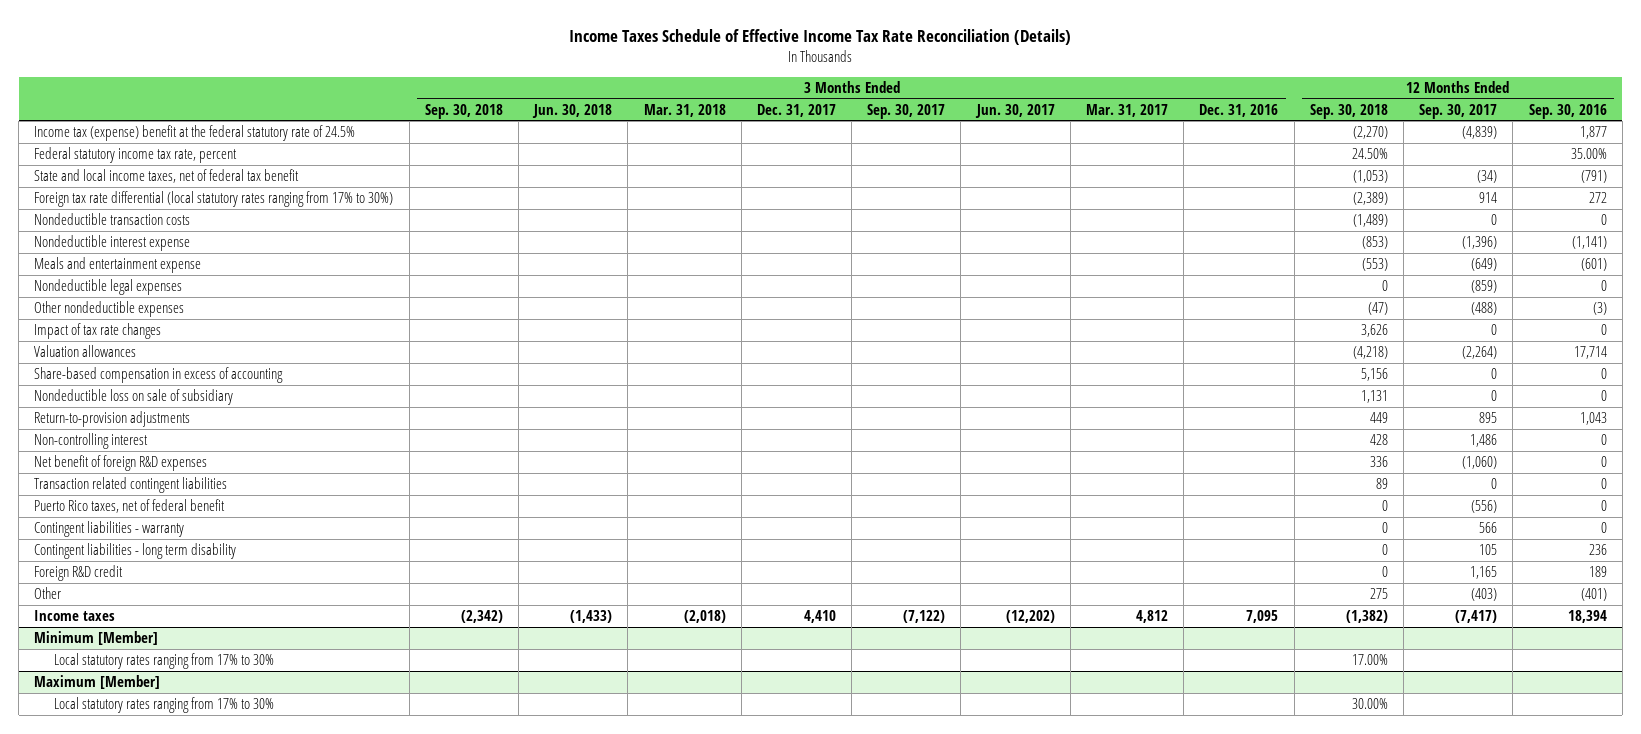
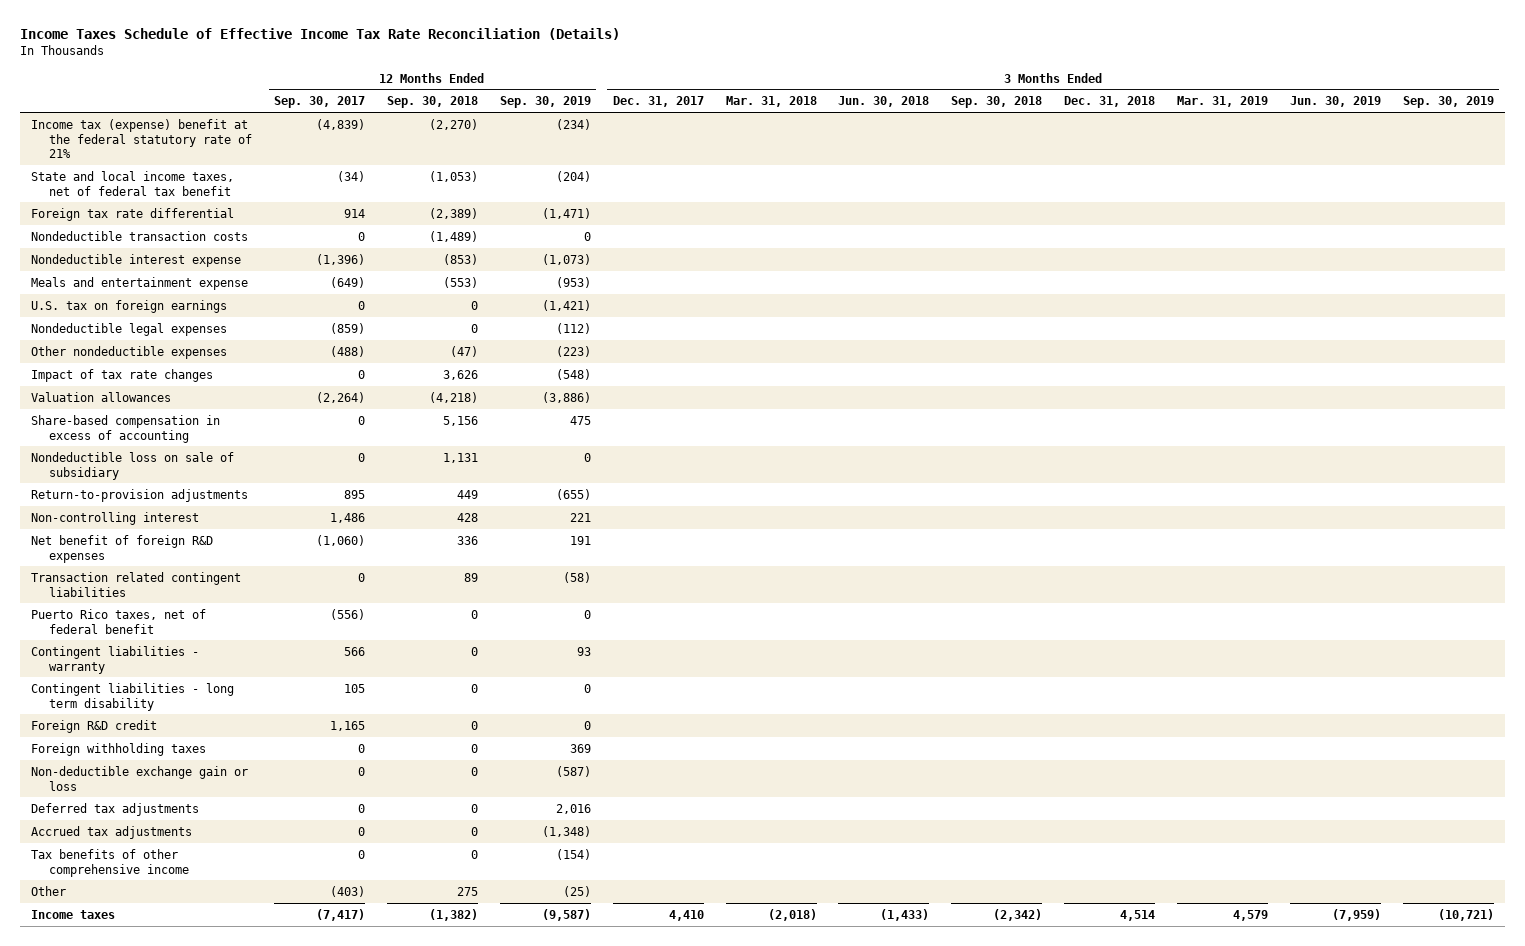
[867,103,946,119] Sep. 30, 2017 -> none
[974,103,1055,118] Jun. 30, 2017 -> none
[1086,103,1169,117] Mar. 31, 2017 -> none
[1199,103,1279,117] Dec. 31, 2016 -> none
[1528,103,1607,119] Sep. 30, 2016 -> none
none -> [499,96,591,109] Sep. 30, 2019
none -> [1064,96,1156,108] Dec. 31, 2018
none -> [1177,96,1269,108] Mar. 31, 2019
none -> [1290,96,1382,108] Jun. 30, 2019
none -> [1402,96,1494,109] Sep. 30, 2019
[34,147,238,164] Federal statutory income tax rate, percent -> none
[34,125,356,142] Income tax (expense) benefit at the federal statutory rate of 24.5% -> [31,118,253,159] Income tax (expense) benefit at the federal statutory rate of 21%
[34,191,394,208] Foreign tax rate differential (local statutory rates ranging from 17% to 30%) -> [31,207,235,221] Foreign tax rate differential
none -> [31,299,228,313] U.S. tax on foreign earnings
none -> [31,742,207,756] Foreign withholding taxes
none -> [31,765,249,791] Non-deductible exchange gain or loss
none -> [31,802,200,816] Deferred tax adjustments
none -> [31,825,193,839] Accrued tax adjustments
none -> [31,848,190,877] Tax benefits of other comprehensive income
[34,631,159,646] Minimum [Member] -> none
[54,653,275,670] Local statutory rates ranging from 17% to 30% -> none
[34,675,161,690] Maximum [Member] -> none
[54,697,275,714] Local statutory rates ranging from 17% to 30% -> none

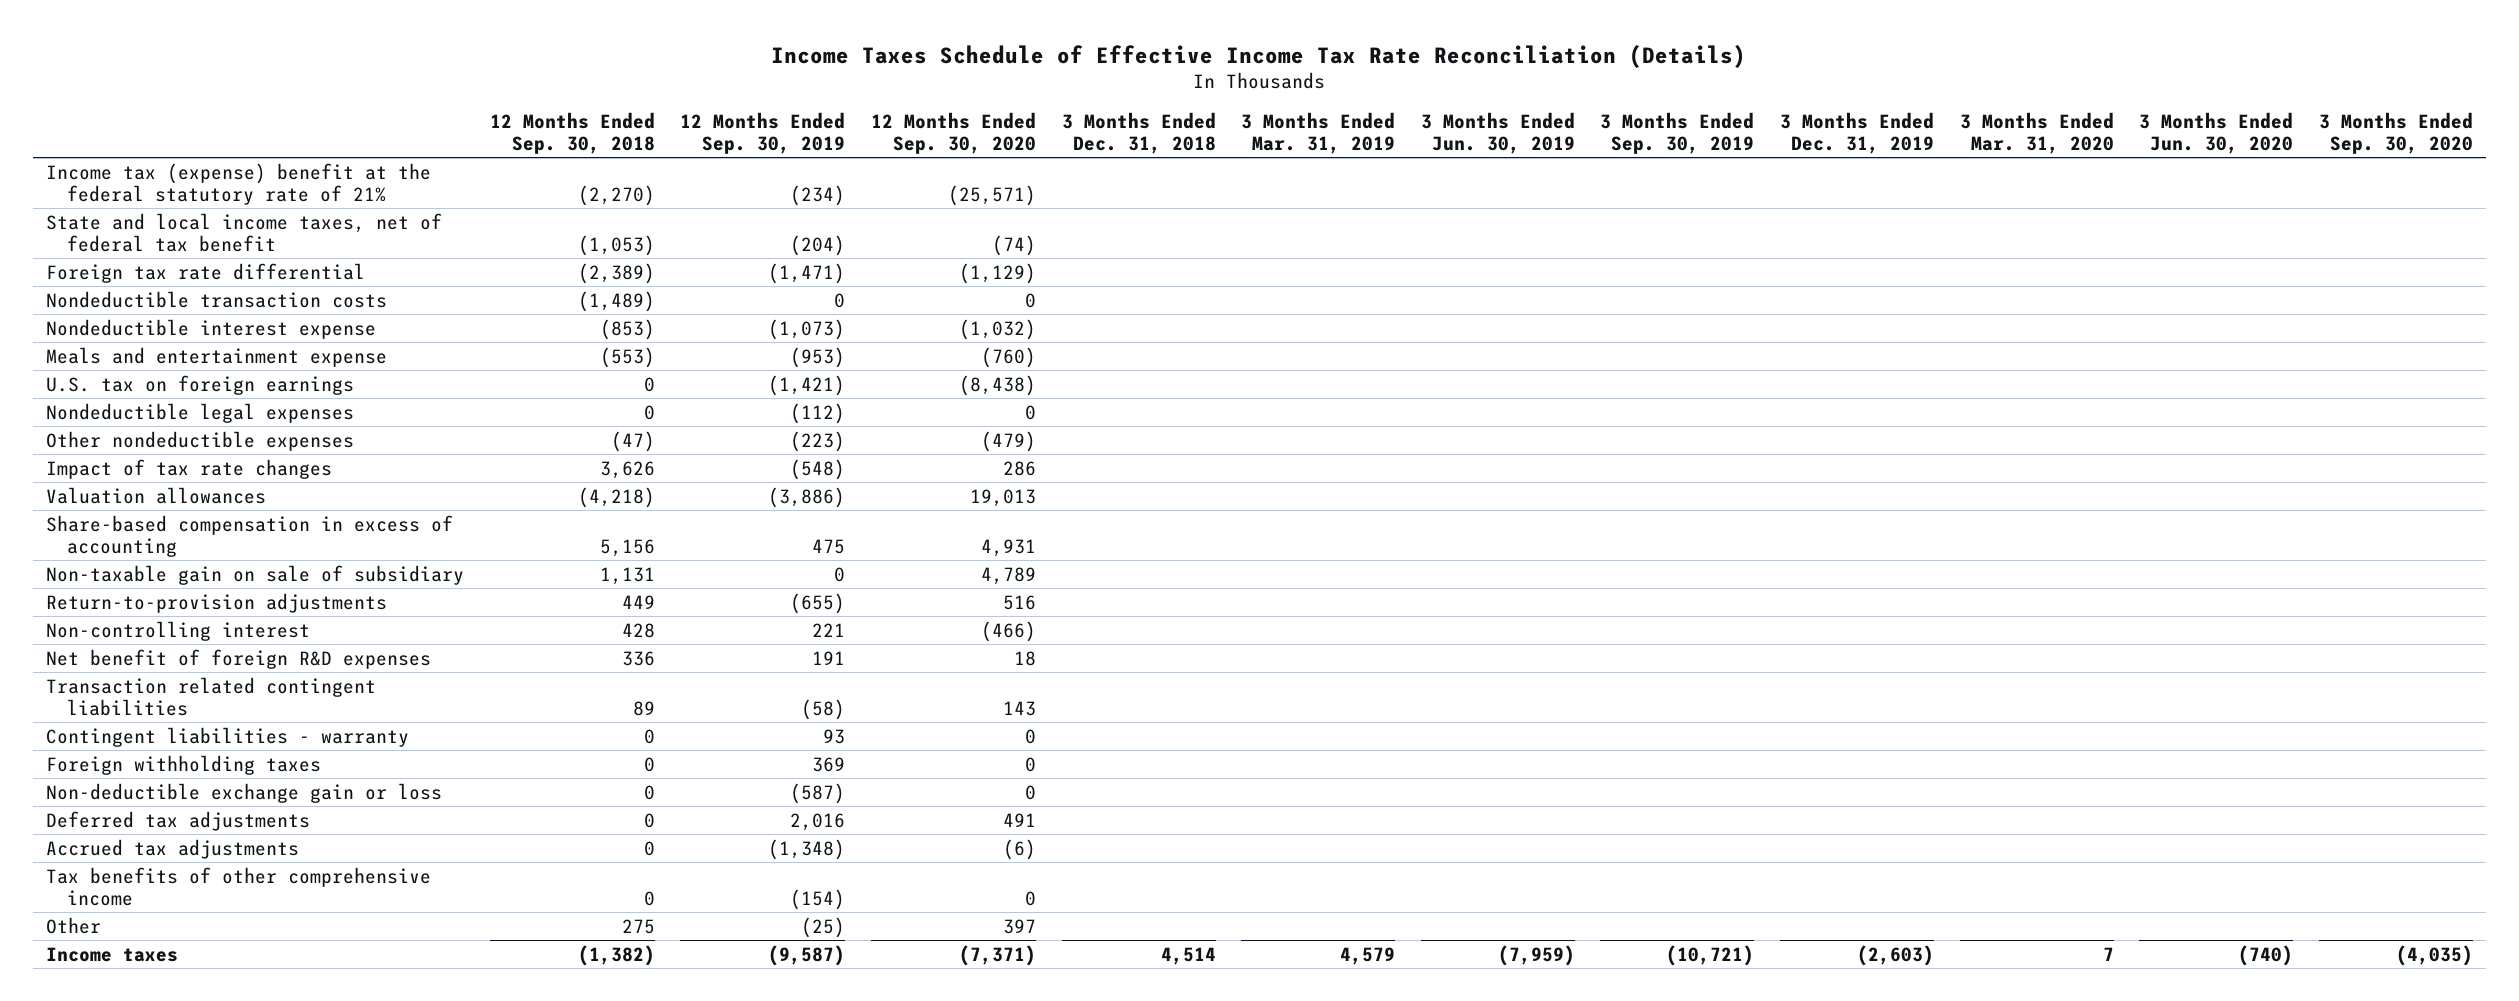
[274,96,366,109] Sep. 30, 2017 -> none
[612,96,704,108] Dec. 31, 2017 -> none
[725,96,817,108] Mar. 31, 2018 -> none
[838,96,930,108] Jun. 30, 2018 -> none
[951,96,1043,109] Sep. 30, 2018 -> none
none -> [870,112,1036,155] 12 Months Ended Sep. 30, 2020
none -> [1780,112,1935,155] 3 Months Ended Dec. 31, 2019
none -> [1959,112,2114,155] 3 Months Ended Mar. 31, 2020
none -> [2139,112,2294,155] 3 Months Ended Jun. 30, 2020
none -> [2319,112,2474,155] 3 Months Ended Sep. 30, 2020
[31,451,235,480] Nondeductible loss on sale of subsidiary -> [45,564,464,585] Non-taxable gain on sale of subsidiary
[31,608,207,634] Puerto Rico taxes, net of federal benefit -> none
[31,682,235,711] Contingent liabilities - long term disability -> none
[31,719,158,733] Foreign R&D credit -> none

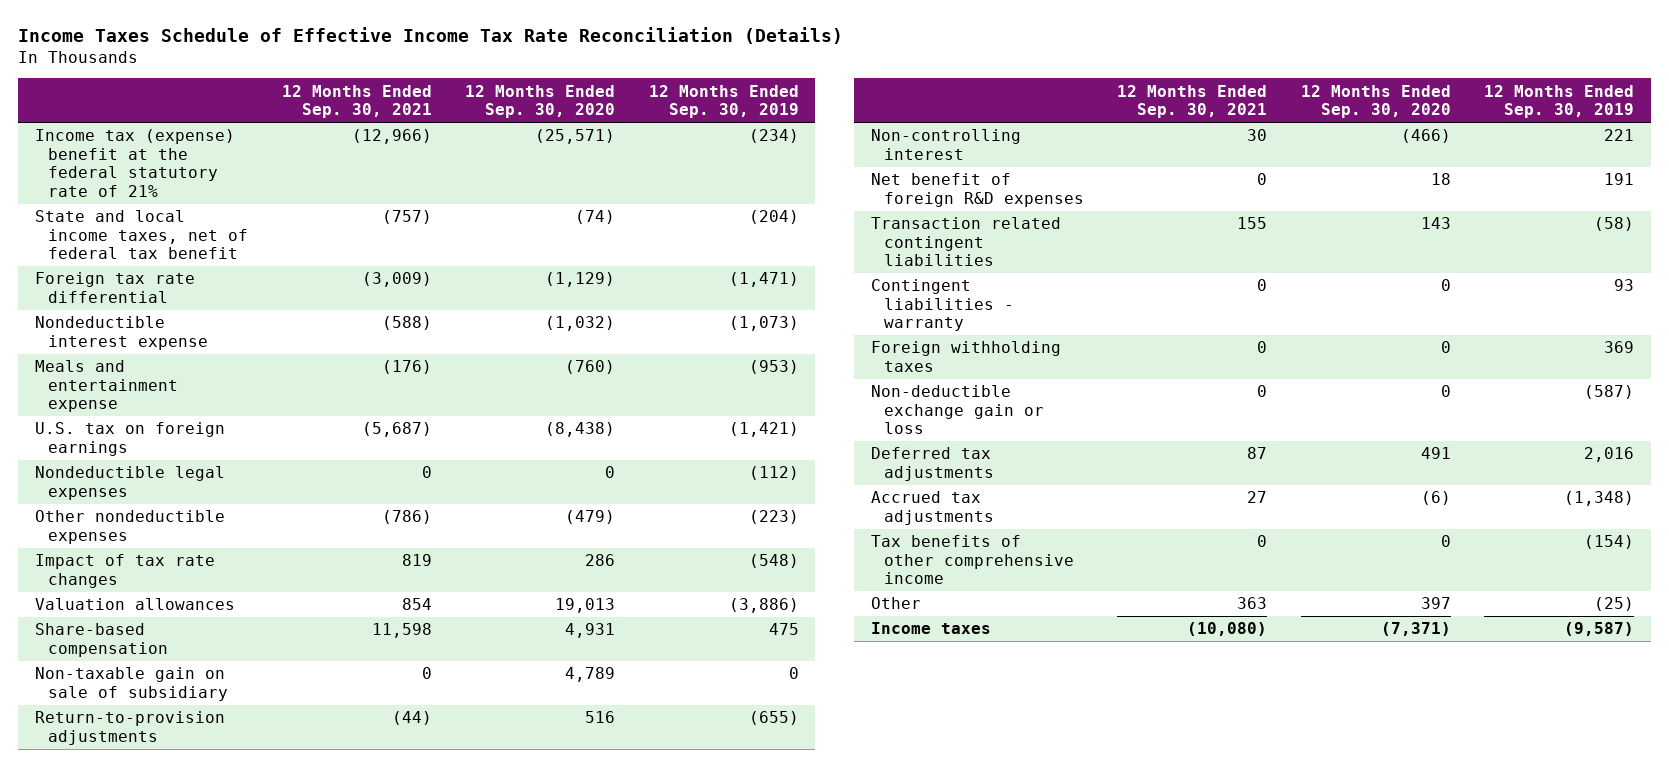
[489,112,655,155] 12 Months Ended Sep. 30, 2018 -> none
[1061,112,1216,155] 3 Months Ended Dec. 31, 2018 -> none
[1241,112,1396,155] 3 Months Ended Mar. 31, 2019 -> none
[1420,112,1575,155] 3 Months Ended Jun. 30, 2019 -> none
[1600,112,1755,155] 3 Months Ended Sep. 30, 2019 -> none
[1780,112,1935,155] 3 Months Ended Dec. 31, 2019 -> none
[1959,112,2114,155] 3 Months Ended Mar. 31, 2020 -> none
[2139,112,2294,155] 3 Months Ended Jun. 30, 2020 -> none
[2319,112,2474,155] 3 Months Ended Sep. 30, 2020 -> none
none -> [281,84,432,119] 12 Months Ended Sep. 30, 2021
[45,290,387,308] Nondeductible transaction costs -> none
[45,514,453,557] Share-based compensation in excess of accounting -> [34,623,169,657] Share-based compensation

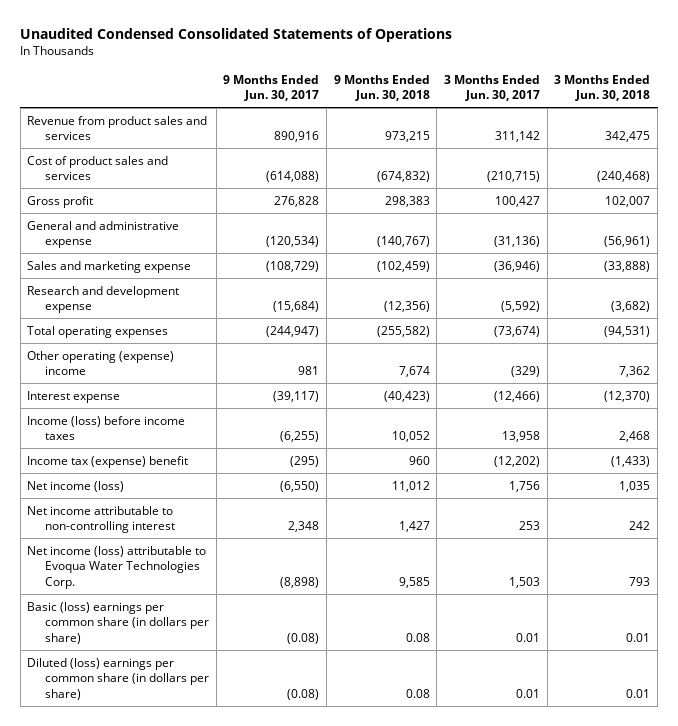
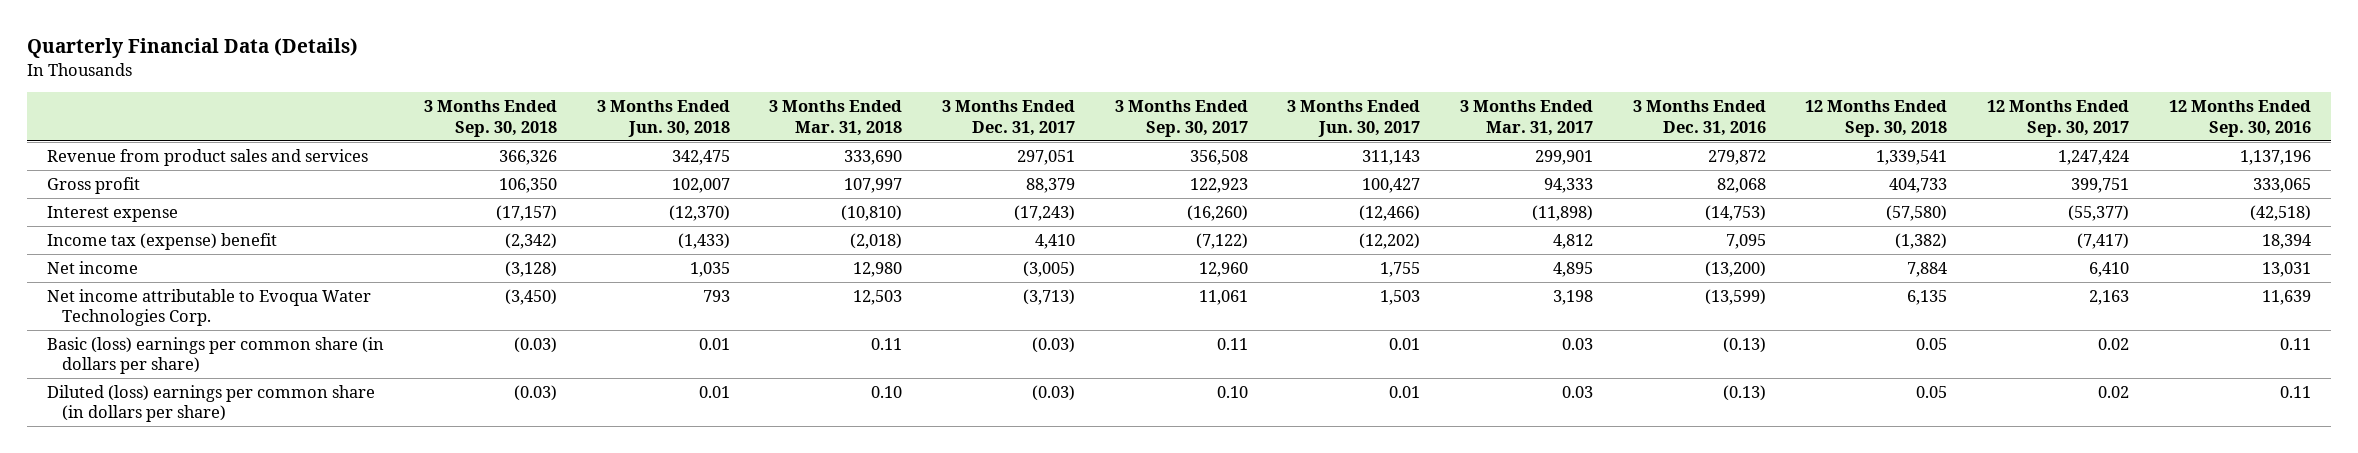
[20,27,453,42] Unaudited Condensed Consolidated Statements of Operations -> [27,38,359,59] Quarterly Financial Data (Details)
[223,74,320,102] 9 Months Ended Jun. 30, 2017 -> none
[333,74,430,102] 9 Months Ended Jun. 30, 2018 -> none
none -> [423,100,557,137] 3 Months Ended Sep. 30, 2018
none -> [769,100,903,136] 3 Months Ended Mar. 31, 2018
none -> [941,100,1075,136] 3 Months Ended Dec. 31, 2017
none -> [1114,100,1248,137] 3 Months Ended Sep. 30, 2017
none -> [1459,100,1593,136] 3 Months Ended Mar. 31, 2017
none -> [1632,100,1766,136] 3 Months Ended Dec. 31, 2016
none -> [1805,100,1948,137] 12 Months Ended Sep. 30, 2018
none -> [1987,100,2130,137] 12 Months Ended Sep. 30, 2017
none -> [2168,100,2311,137] 12 Months Ended Sep. 30, 2016
[27,155,169,181] Cost of product sales and services -> none
[495,131,541,143] 311,142 -> [1362,150,1421,166] 311,143
[27,220,180,249] General and administrative expense -> none
[27,260,192,273] Sales and marketing expense -> none
[27,285,180,314] Research and development expense -> none
[27,325,169,338] Total operating expenses -> none
[27,350,175,376] Other operating (expense) income -> none
[27,415,186,441] Income (loss) before income taxes -> none
[27,505,176,534] Net income attributable to non-controlling interest -> none
[27,480,125,492] Net income (loss) -> [47,261,139,275] Net income
[509,480,541,492] 1,756 -> [1380,262,1421,278] 1,755
[27,545,207,589] Net income (loss) attributable to Evoqua Water Technologies Corp. -> [47,289,372,327] Net income attributable to Evoqua Water Technologies Corp.

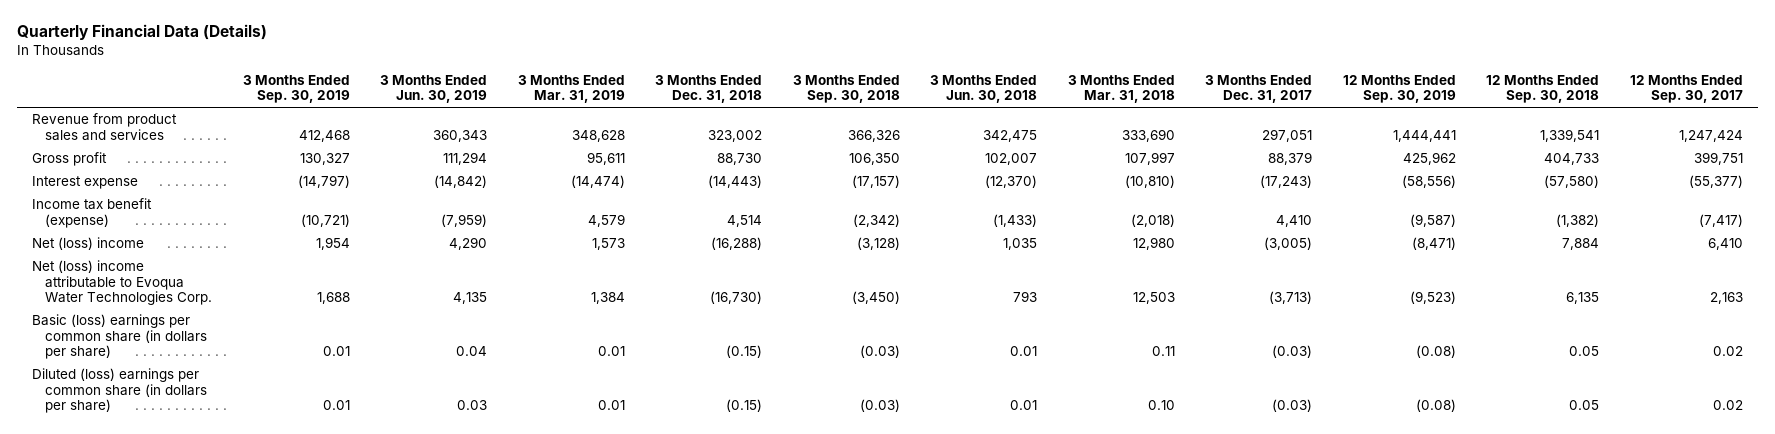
[1114,100,1248,137] 3 Months Ended Sep. 30, 2017 -> none
[1287,100,1421,137] 3 Months Ended Jun. 30, 2017 -> none
[1459,100,1593,136] 3 Months Ended Mar. 31, 2017 -> none
[1632,100,1766,136] 3 Months Ended Dec. 31, 2016 -> none
[2168,100,2311,137] 12 Months Ended Sep. 30, 2016 -> none
none -> [242,74,350,104] 3 Months Ended Sep. 30, 2019
none -> [380,74,488,104] 3 Months Ended Jun. 30, 2019
none -> [517,74,625,104] 3 Months Ended Mar. 31, 2019
none -> [655,74,763,104] 3 Months Ended Dec. 31, 2018
none -> [1342,74,1456,104] 12 Months Ended Sep. 30, 2019
[47,233,278,251] Income tax (expense) benefit -> [31,198,152,228] Income tax benefit (expense)
[47,261,139,275] Net income -> [31,237,144,251] Net (loss) income
[47,289,372,327] Net income attributable to Evoqua Water Technologies Corp. -> [31,260,213,306] Net (loss) income attributable to Evoqua Water Technologies Corp.

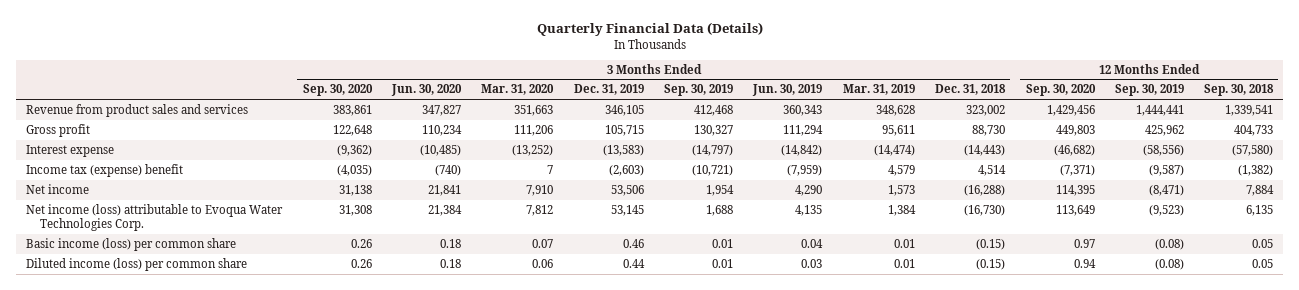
[792,74,900,104] 3 Months Ended Sep. 30, 2018 -> none
[930,74,1038,104] 3 Months Ended Jun. 30, 2018 -> none
[1067,74,1175,104] 3 Months Ended Mar. 31, 2018 -> none
[1205,74,1313,104] 3 Months Ended Dec. 31, 2017 -> none
[1629,74,1743,104] 12 Months Ended Sep. 30, 2017 -> none
none -> [302,84,373,97] Sep. 30, 2020
none -> [390,84,462,97] Jun. 30, 2020
none -> [481,84,555,96] Mar. 31, 2020
none -> [573,84,644,96] Dec. 31, 2019
none -> [1025,84,1096,97] Sep. 30, 2020
[31,198,152,228] Income tax benefit (expense) -> [26,163,184,177] Income tax (expense) benefit
[31,237,144,251] Net (loss) income -> [26,183,90,194] Net income
[31,260,213,306] Net (loss) income attributable to Evoqua Water Technologies Corp. -> [26,203,284,231] Net income (loss) attributable to Evoqua Water Technologies Corp.
[31,314,208,360] Basic (loss) earnings per common share (in dollars per share) -> [26,237,237,251] Basic income (loss) per common share
[31,368,208,414] Diluted (loss) earnings per common share (in dollars per share) -> [26,257,248,271] Diluted income (loss) per common share

